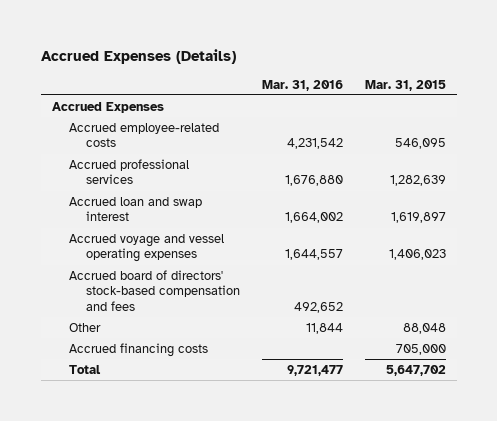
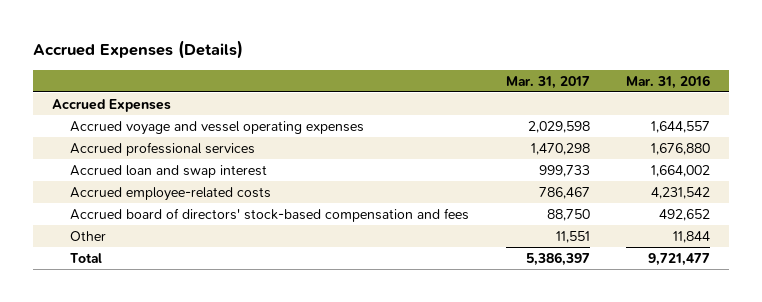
[364,79,446,91] Mar. 31, 2015 -> none
none -> [505,75,590,89] Mar. 31, 2017
[68,233,224,263] Accrued voyage and vessel operating expenses -> [69,120,364,135] Accrued voyage and vessel operating expenses
[68,122,219,148] Accrued employee-related costs -> [69,186,271,201] Accrued employee-related costs
[68,342,208,357] Accrued financing costs -> none

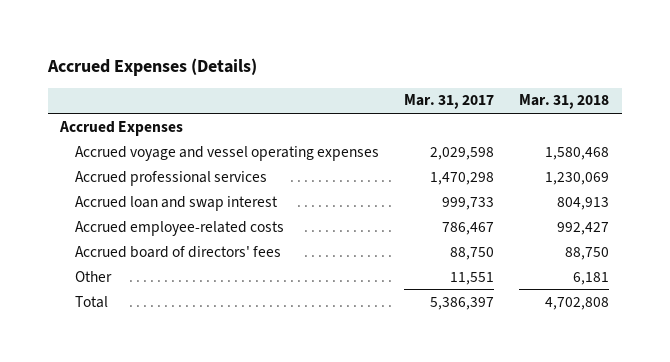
[626,74,711,89] Mar. 31, 2016 -> none
none -> [519,94,610,110] Mar. 31, 2018
[69,207,469,222] Accrued board of directors' stock-based compensation and fees -> [75,245,282,258] Accrued board of directors' fees

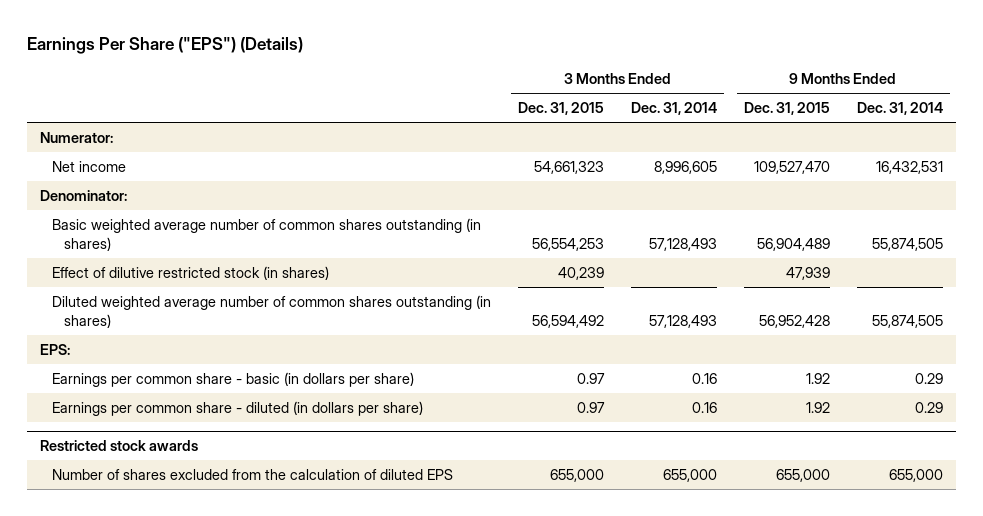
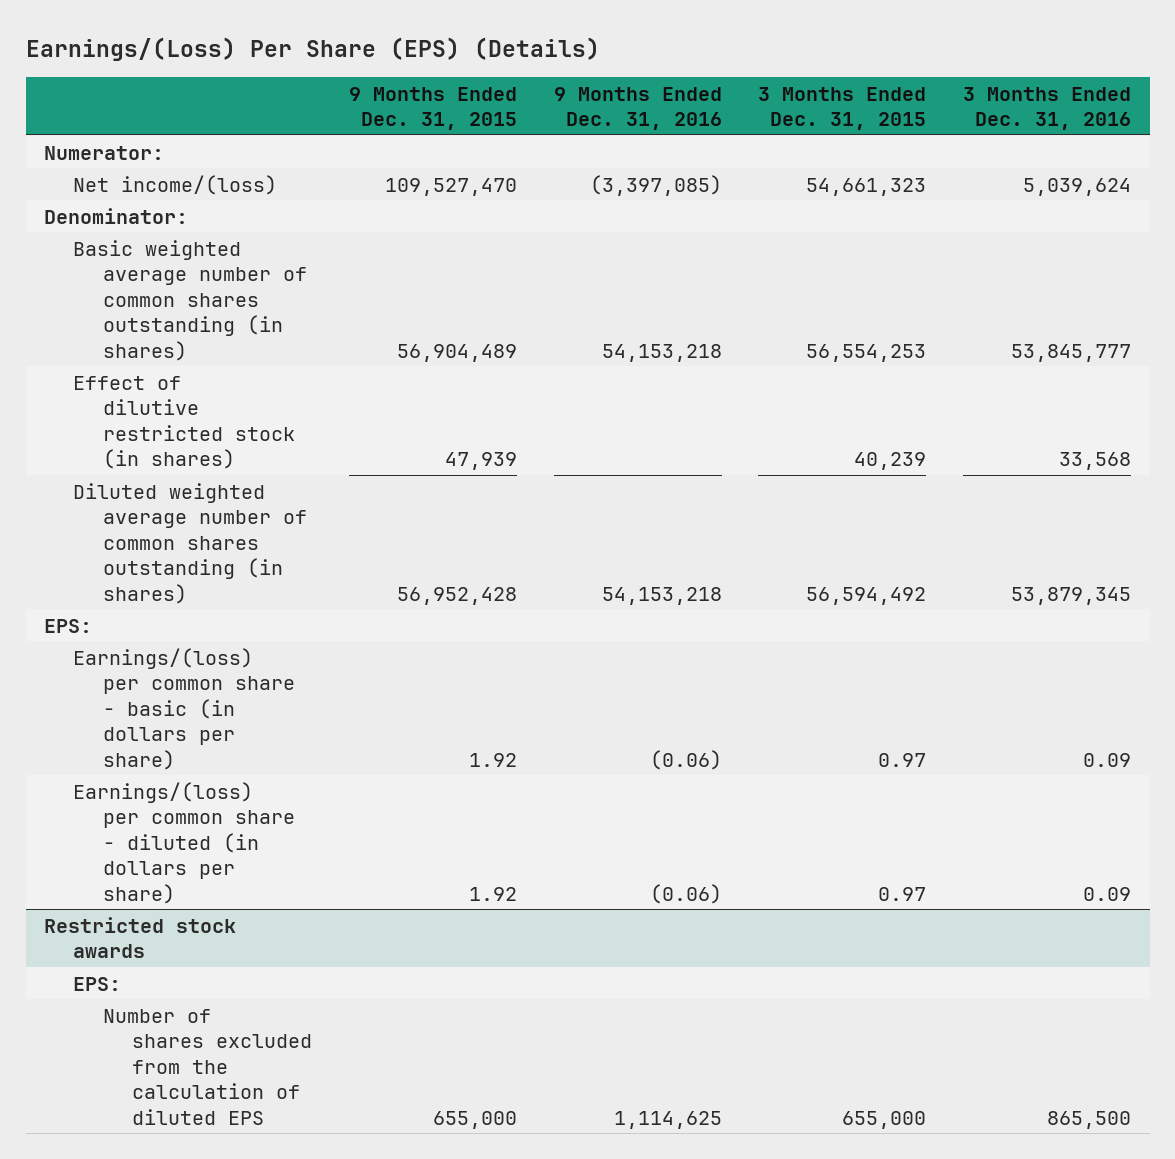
[26,36,303,54] Earnings Per Share ("EPS") (Details) -> [25,36,600,61] Earnings/(Loss) Per Share (EPS) (Details)
[631,102,718,116] Dec. 31, 2014 -> none
[856,102,943,116] Dec. 31, 2014 -> none
none -> [553,86,722,131] 9 Months Ended Dec. 31, 2016
none -> [963,86,1132,131] 3 Months Ended Dec. 31, 2016
[52,160,127,172] Net income -> [73,174,278,195] Net income/(loss)
[52,371,415,387] Earnings per common share - basic (in dollars per share) -> [73,647,295,770] Earnings/(loss) per common share - basic (in dollars per share)
[52,400,424,416] Earnings per common share - diluted (in dollars per share) -> [73,781,295,904] Earnings/(loss) per common share - diluted (in dollars per share)
none -> [73,976,122,991] EPS:

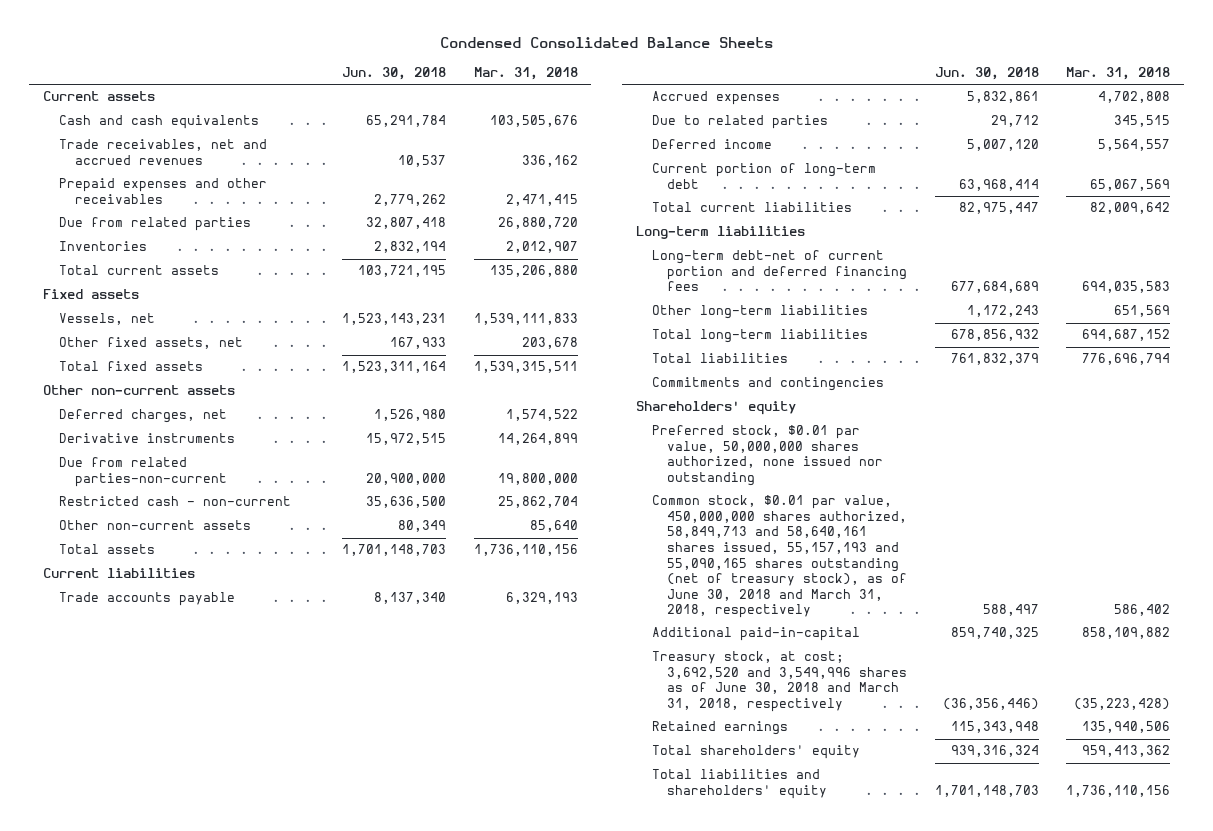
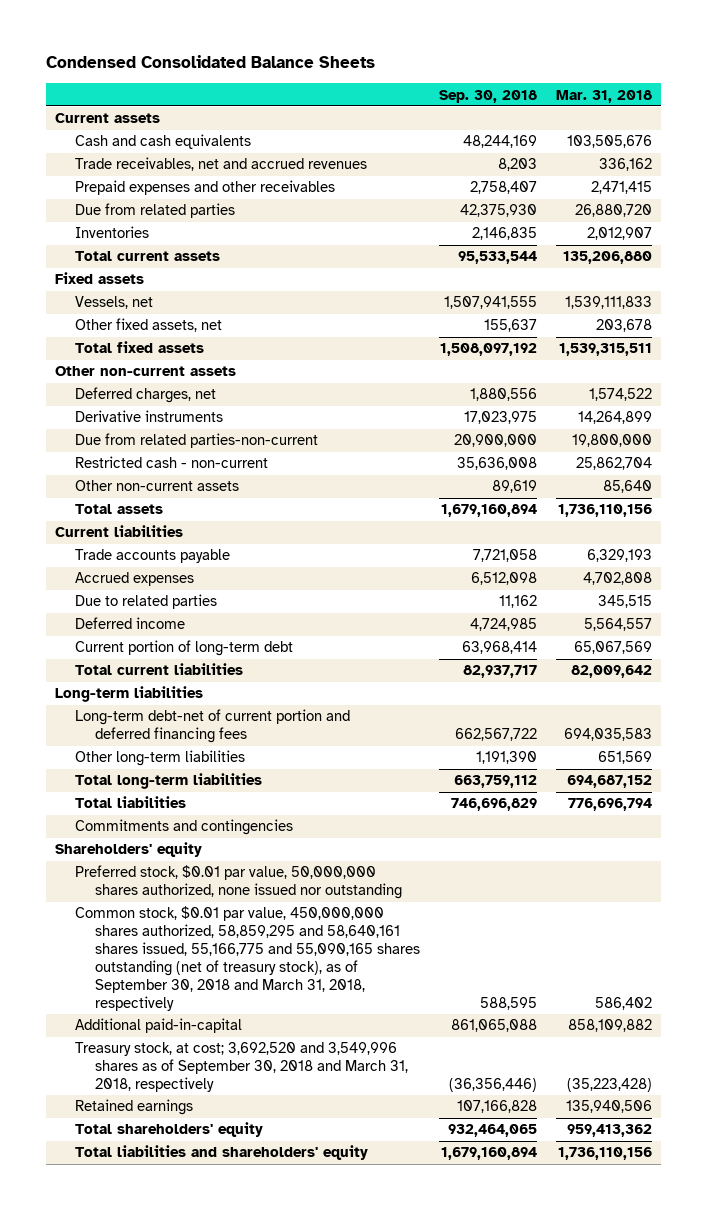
[342,67,447,81] Jun. 30, 2018 -> none
none -> [439,89,538,103] Sep. 30, 2018
[651,495,908,619] Common stock, $0.01 par value, 450,000,000 shares authorized, 58,849,713 and 58,640,161 shares issued, 55,157,193 and 55,090,165 shares outstanding (net of treasury stock), as of June 30, 2018 and March 31, 2018, respectively -> [75,906,421,1011] Common stock, $0.01 par value, 450,000,000 shares authorized, 58,859,295 and 58,640,161 shares issued, 55,166,775 and 55,090,165 shares outstanding (net of treasury stock), as of September 30, 2018 and March 31, 2018, respectively
[651,651,908,713] Treasury stock, at cost; 3,692,520 and 3,549,996 shares as of June 30, 2018 and March 31, 2018, respectively -> [75,1042,409,1093] Treasury stock, at cost; 3,692,520 and 3,549,996 shares as of September 30, 2018 and March 31, 2018, respectively

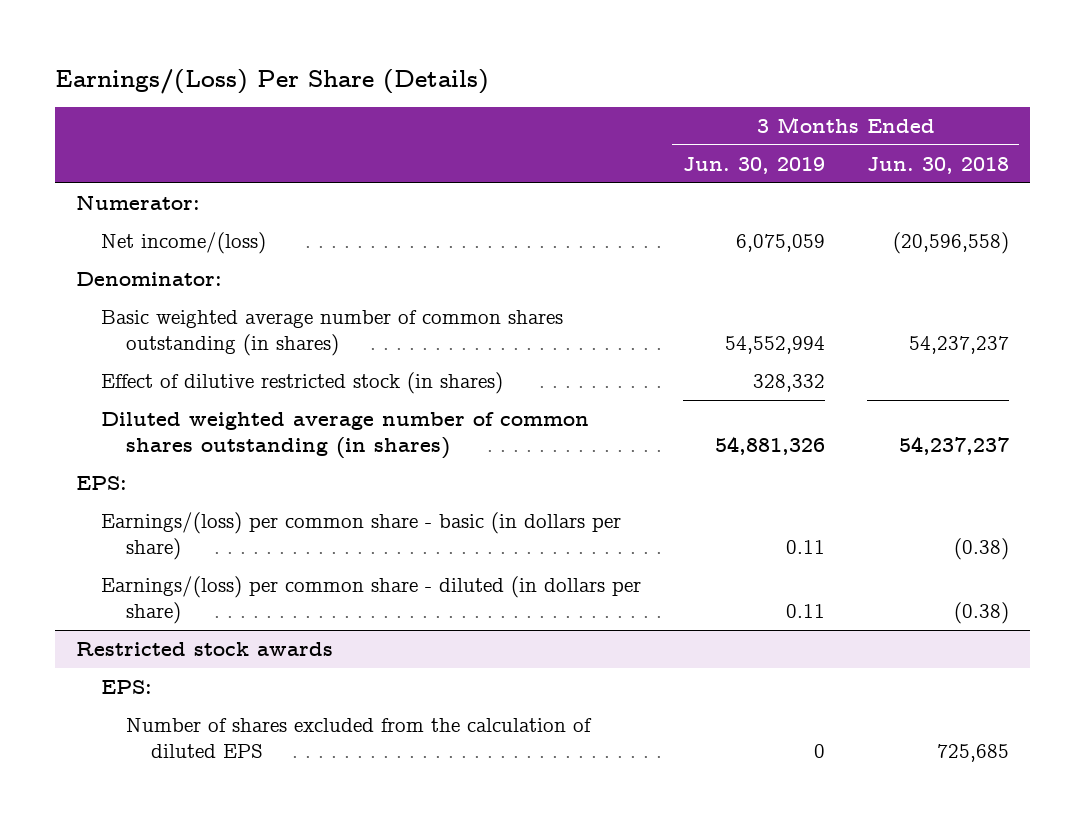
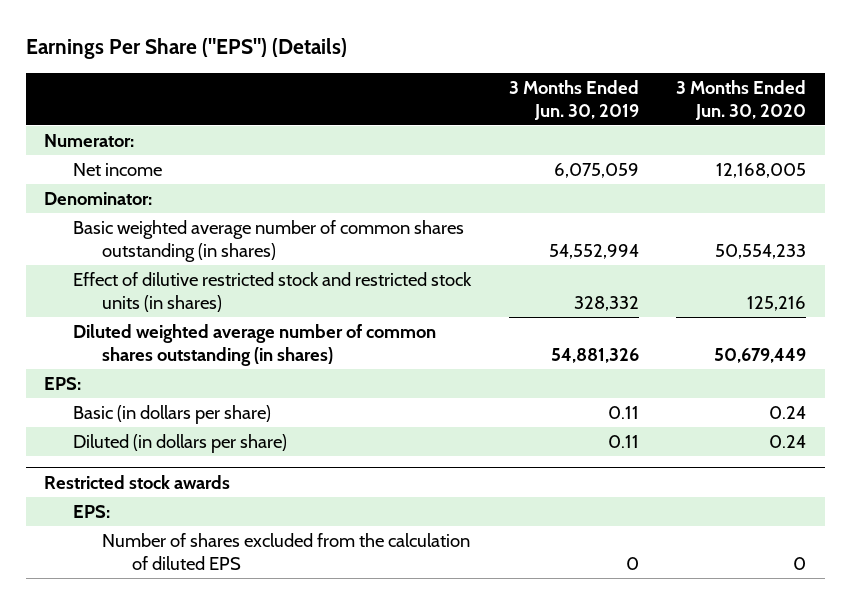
[54,68,489,94] Earnings/(Loss) Per Share (Details) -> [25,38,347,60] Earnings Per Share ("EPS") (Details)
[866,156,1009,174] Jun. 30, 2018 -> none
none -> [676,79,807,120] 3 Months Ended Jun. 30, 2020
[100,231,266,254] Net income/(loss) -> [73,163,163,177] Net income
[100,371,503,394] Effect of dilutive restricted stock (in shares) -> [73,272,473,313] Effect of dilutive restricted stock and restricted stock units (in shares)
[100,511,621,560] Earnings/(loss) per common share - basic (in dollars per share) -> [73,405,272,425] Basic (in dollars per share)
[100,575,641,624] Earnings/(loss) per common share - diluted (in dollars per share) -> [73,434,288,454] Diluted (in dollars per share)

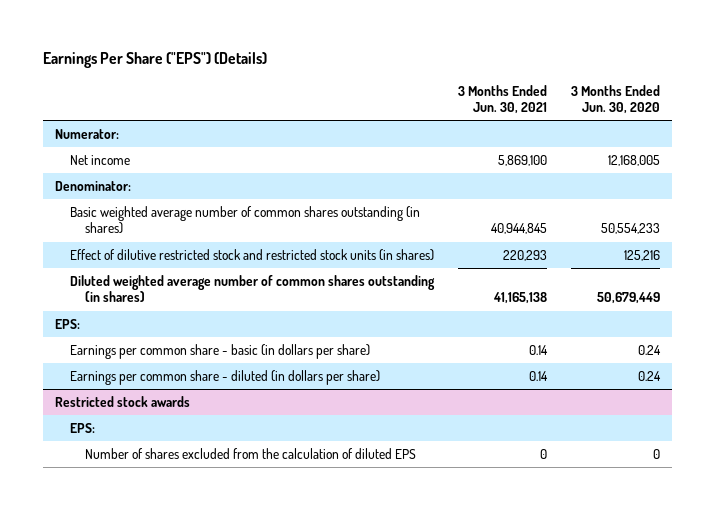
[508,79,639,120] 3 Months Ended Jun. 30, 2019 -> none
none -> [458,84,548,114] 3 Months Ended Jun. 30, 2021
[73,405,272,425] Basic (in dollars per share) -> [70,344,371,360] Earnings per common share - basic (in dollars per share)
[73,434,288,454] Diluted (in dollars per share) -> [70,370,381,386] Earnings per common share - diluted (in dollars per share)

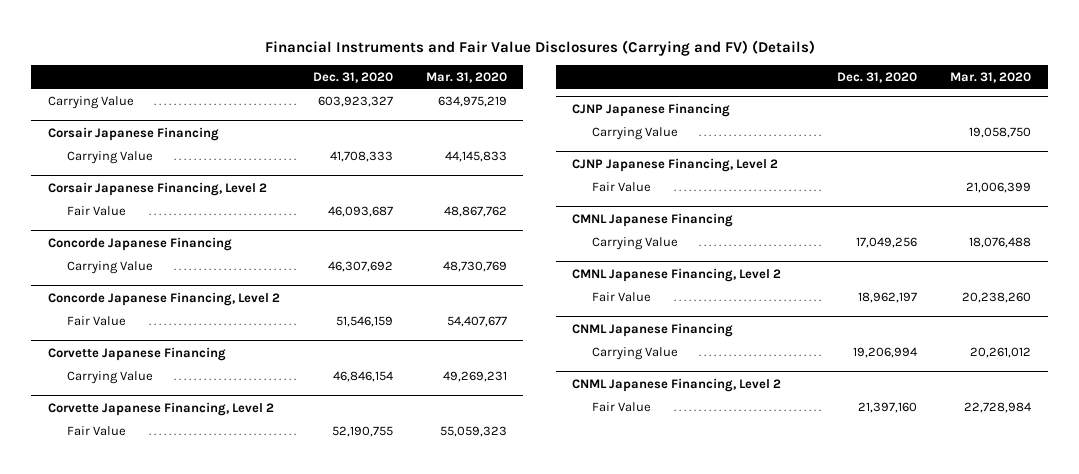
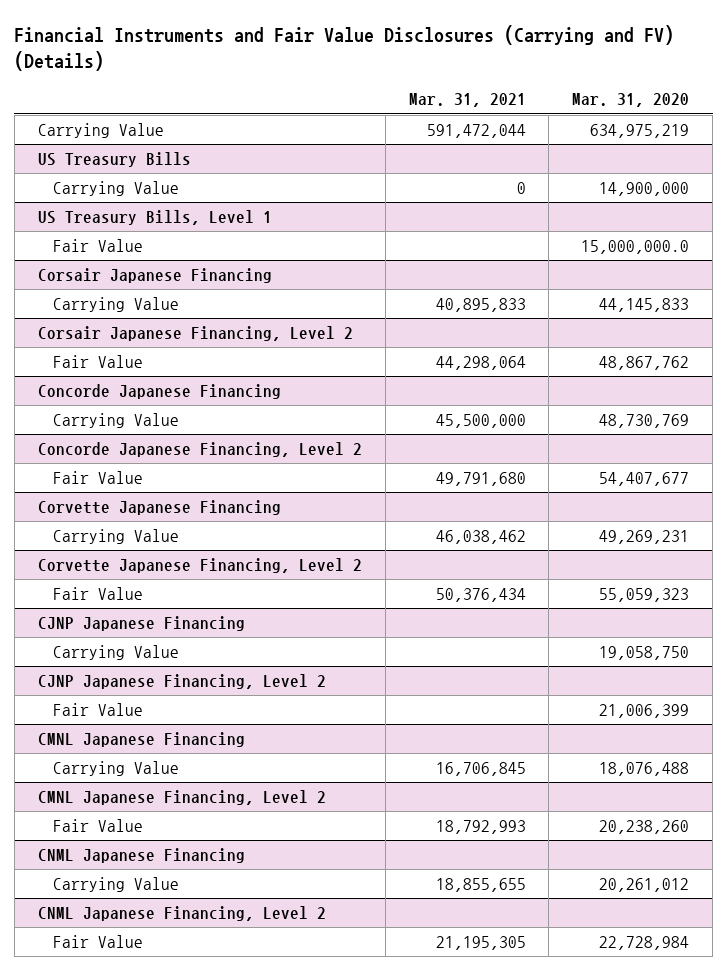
[312,71,393,83] Dec. 31, 2020 -> none
none -> [408,93,526,108] Mar. 31, 2021
none -> [37,152,191,168] US Treasury Bills
none -> [53,181,180,197] Carrying Value
none -> [37,210,272,226] US Treasury Bills, Level 1
none -> [53,239,144,253] Fair Value

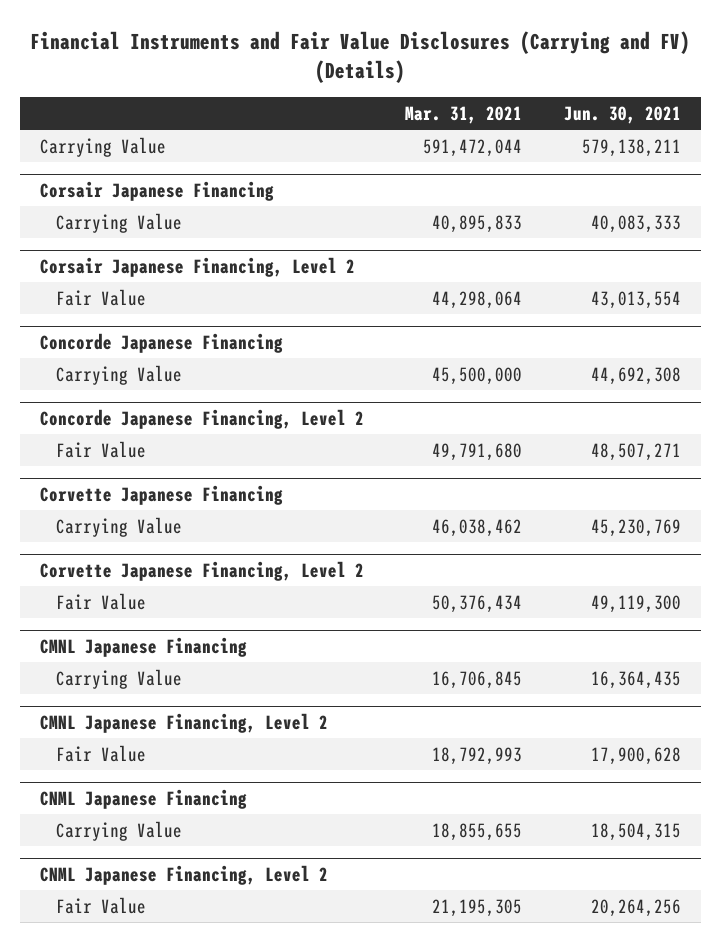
[572,93,690,108] Mar. 31, 2020 -> none
none -> [563,105,681,124] Jun. 30, 2021
[37,152,191,168] US Treasury Bills -> none
[53,181,180,197] Carrying Value -> none
[37,210,272,226] US Treasury Bills, Level 1 -> none
[53,239,144,253] Fair Value -> none
[37,616,245,632] CJNP Japanese Financing -> none
[53,645,180,661] Carrying Value -> none
[37,674,326,690] CJNP Japanese Financing, Level 2 -> none
[53,703,144,717] Fair Value -> none

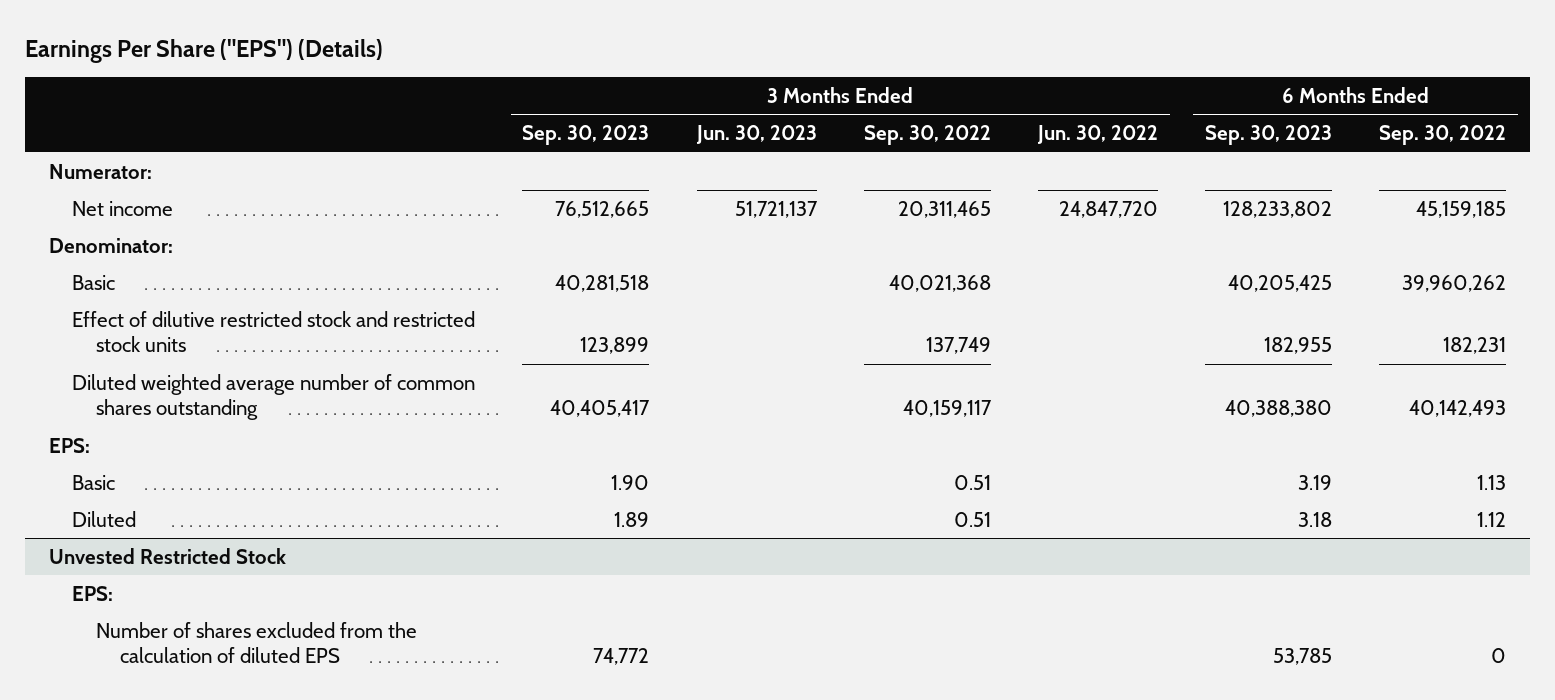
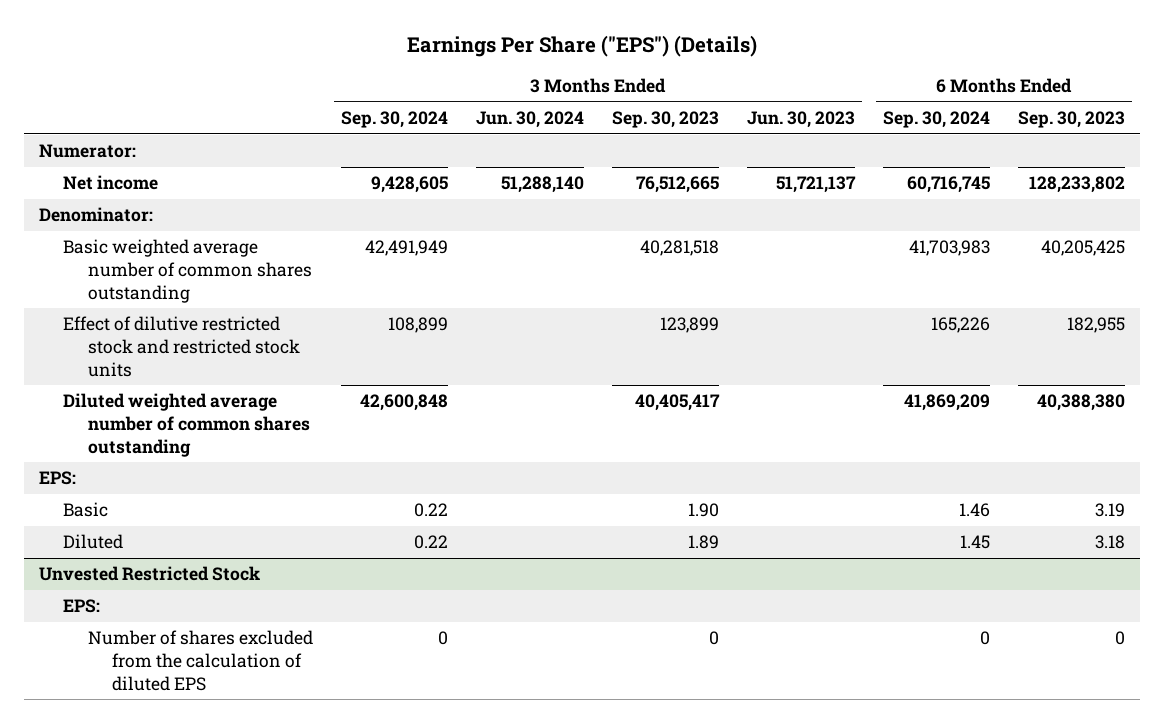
[863,125,991,146] Sep. 30, 2022 -> none
[1037,125,1159,145] Jun. 30, 2022 -> none
[1379,125,1507,146] Sep. 30, 2022 -> none
none -> [340,111,448,129] Sep. 30, 2024
none -> [475,111,584,129] Jun. 30, 2024
none -> [883,111,991,129] Sep. 30, 2024
[72,274,116,290] Basic -> [63,239,312,303] Basic weighted average number of common shares outstanding
[593,648,650,666] 74,772 -> [709,631,720,646] 0
[1273,648,1333,666] 53,785 -> [1115,631,1126,646] 0

